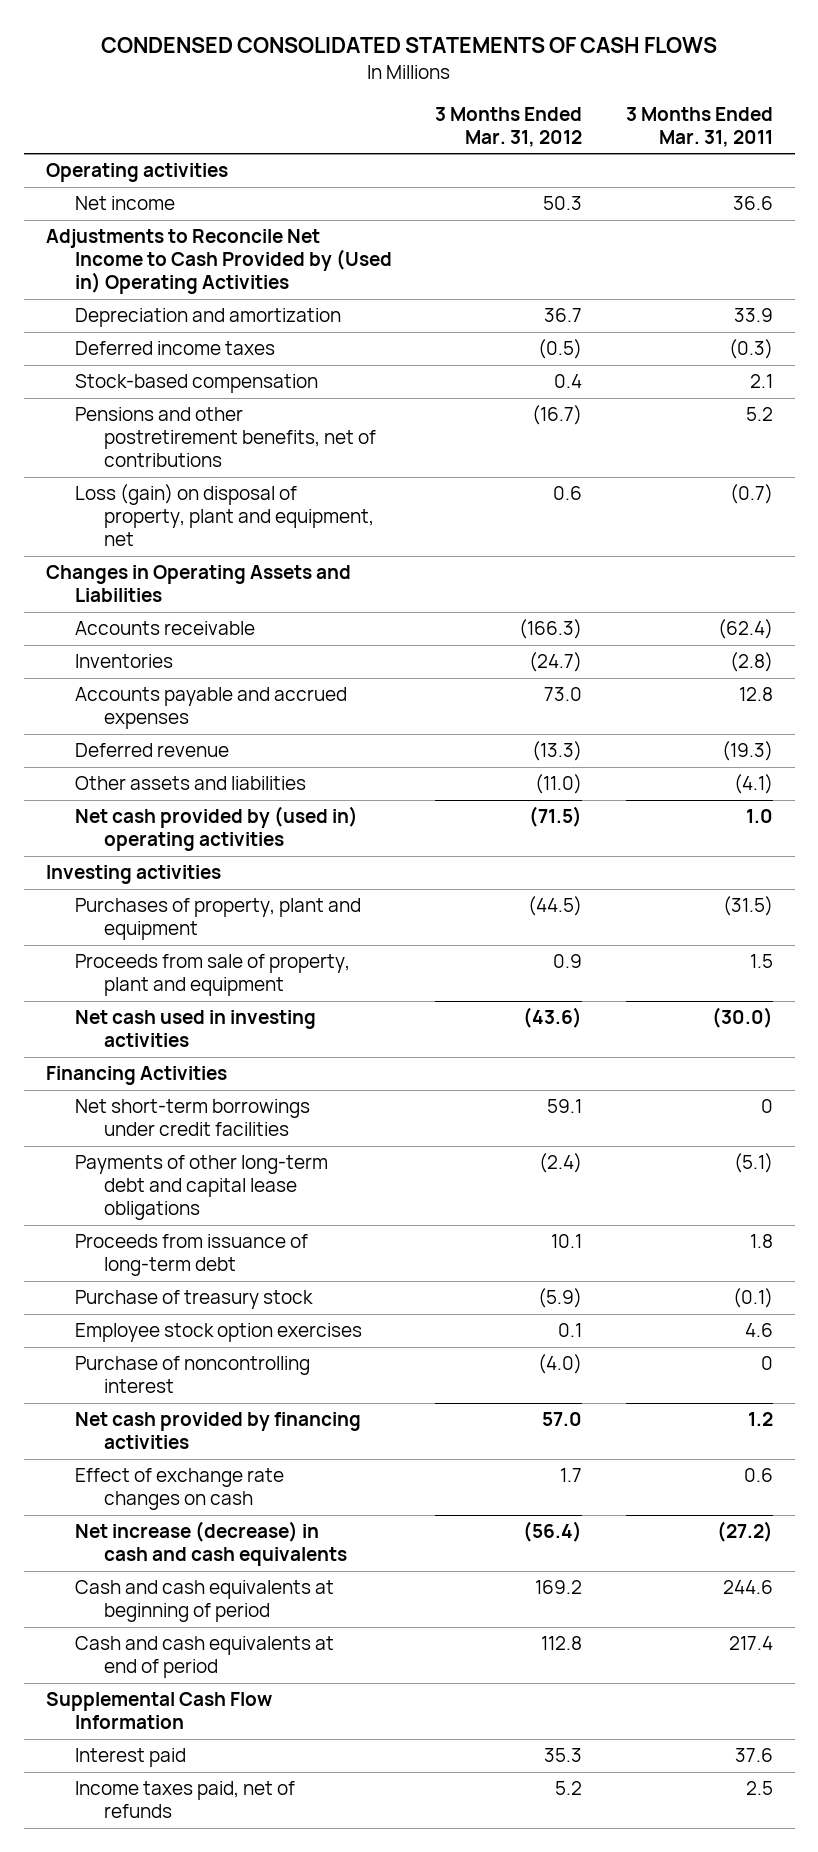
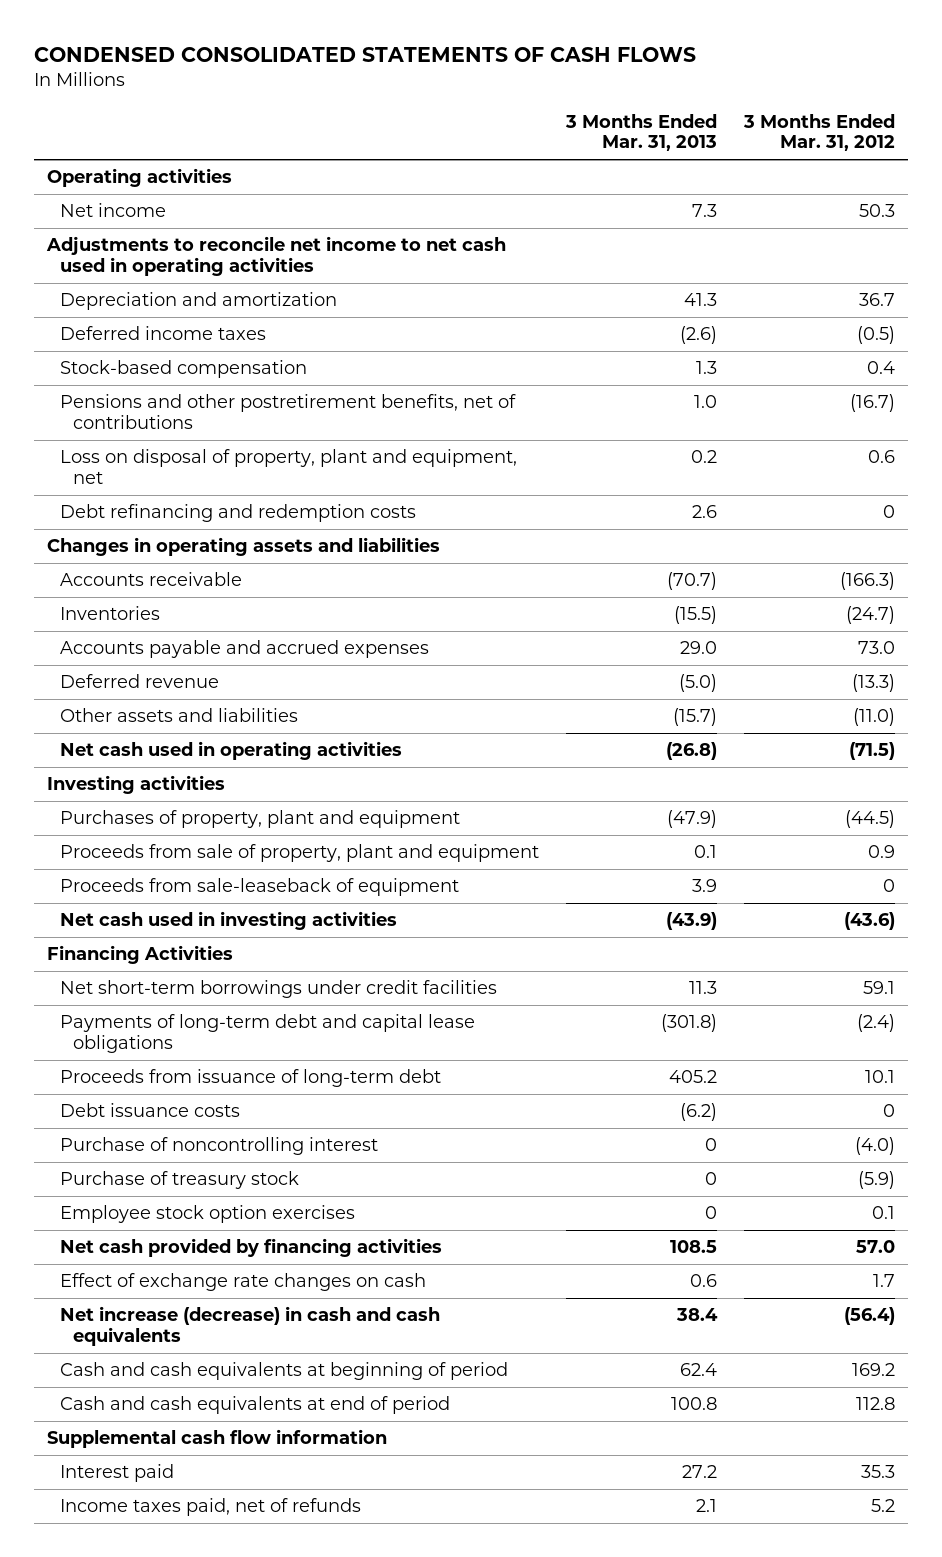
[625,106,773,147] 3 Months Ended Mar. 31, 2011 -> none
none -> [564,113,717,152] 3 Months Ended Mar. 31, 2013
[45,229,392,295] Adjustments to Reconcile Net Income to Cash Provided by (Used in) Operating Activities -> [46,236,507,277] Adjustments to reconcile net income to net cash used in operating activities
[74,484,375,547] Loss (gain) on disposal of property, plant and equipment, net -> [60,449,518,485] Loss on disposal of property, plant and equipment, net
none -> [60,504,417,523] Debt refinancing and redemption costs
[45,565,351,603] Changes in Operating Assets and Liabilities -> [47,537,441,557] Changes in operating assets and liabilities
[74,806,358,852] Net cash provided by (used in) operating activities -> [60,741,403,761] Net cash used in operating activities
none -> [60,878,460,897] Proceeds from sale-leaseback of equipment
[74,1155,328,1221] Payments of other long-term debt and capital lease obligations -> [60,1014,476,1054] Payments of long-term debt and capital lease obligations
none -> [60,1103,241,1118] Debt issuance costs
[74,1356,310,1394] Purchase of noncontrolling interest -> [60,1137,379,1156] Purchase of noncontrolling interest
[45,1692,272,1730] Supplemental Cash Flow Information -> [47,1429,388,1449] Supplemental cash flow information

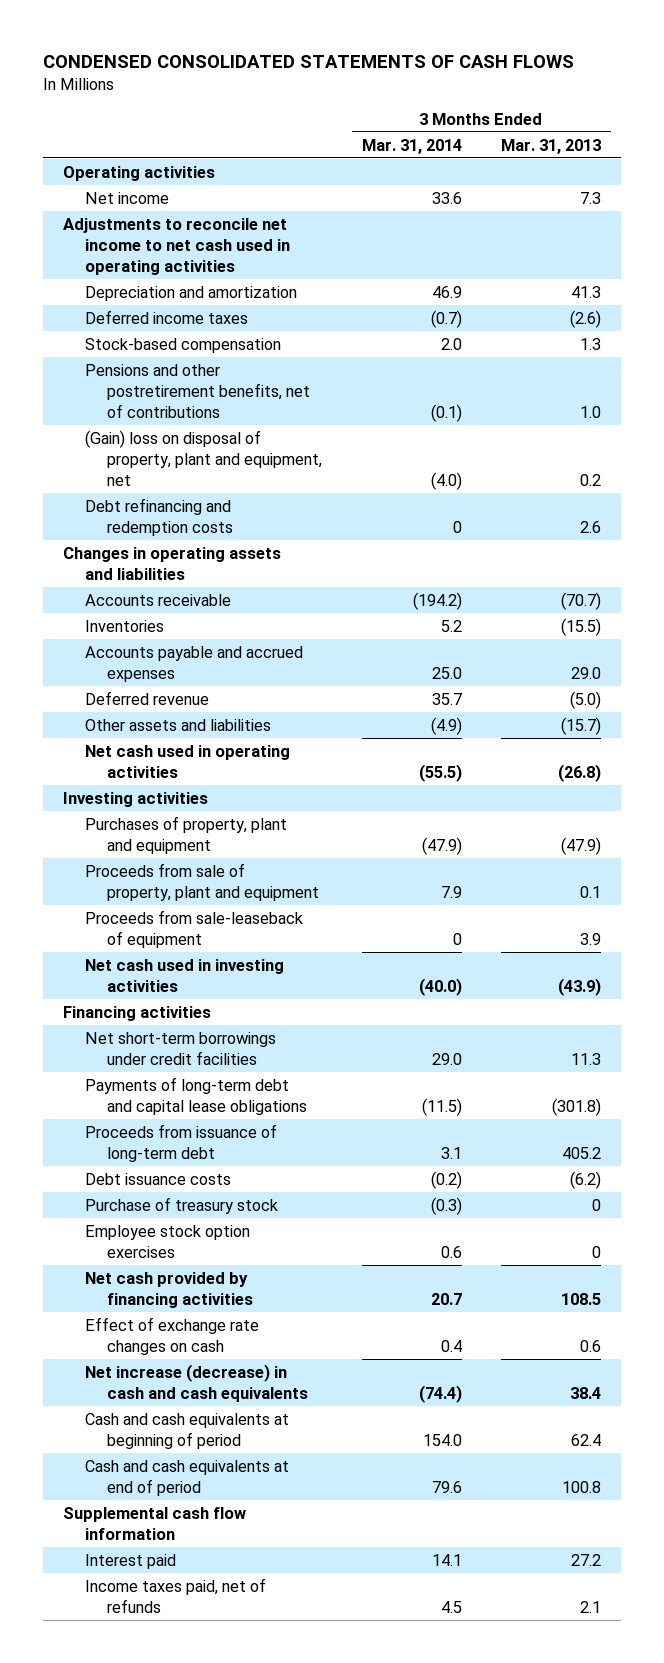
[742,113,895,152] 3 Months Ended Mar. 31, 2012 -> none
none -> [361,138,462,154] Mar. 31, 2014
[60,449,518,485] Loss on disposal of property, plant and equipment, net -> [84,429,322,486] (Gain) loss on disposal of property, plant and equipment, net
[47,945,234,965] Financing Activities -> [62,1005,211,1021] Financing activities
[60,1137,379,1156] Purchase of noncontrolling interest -> none

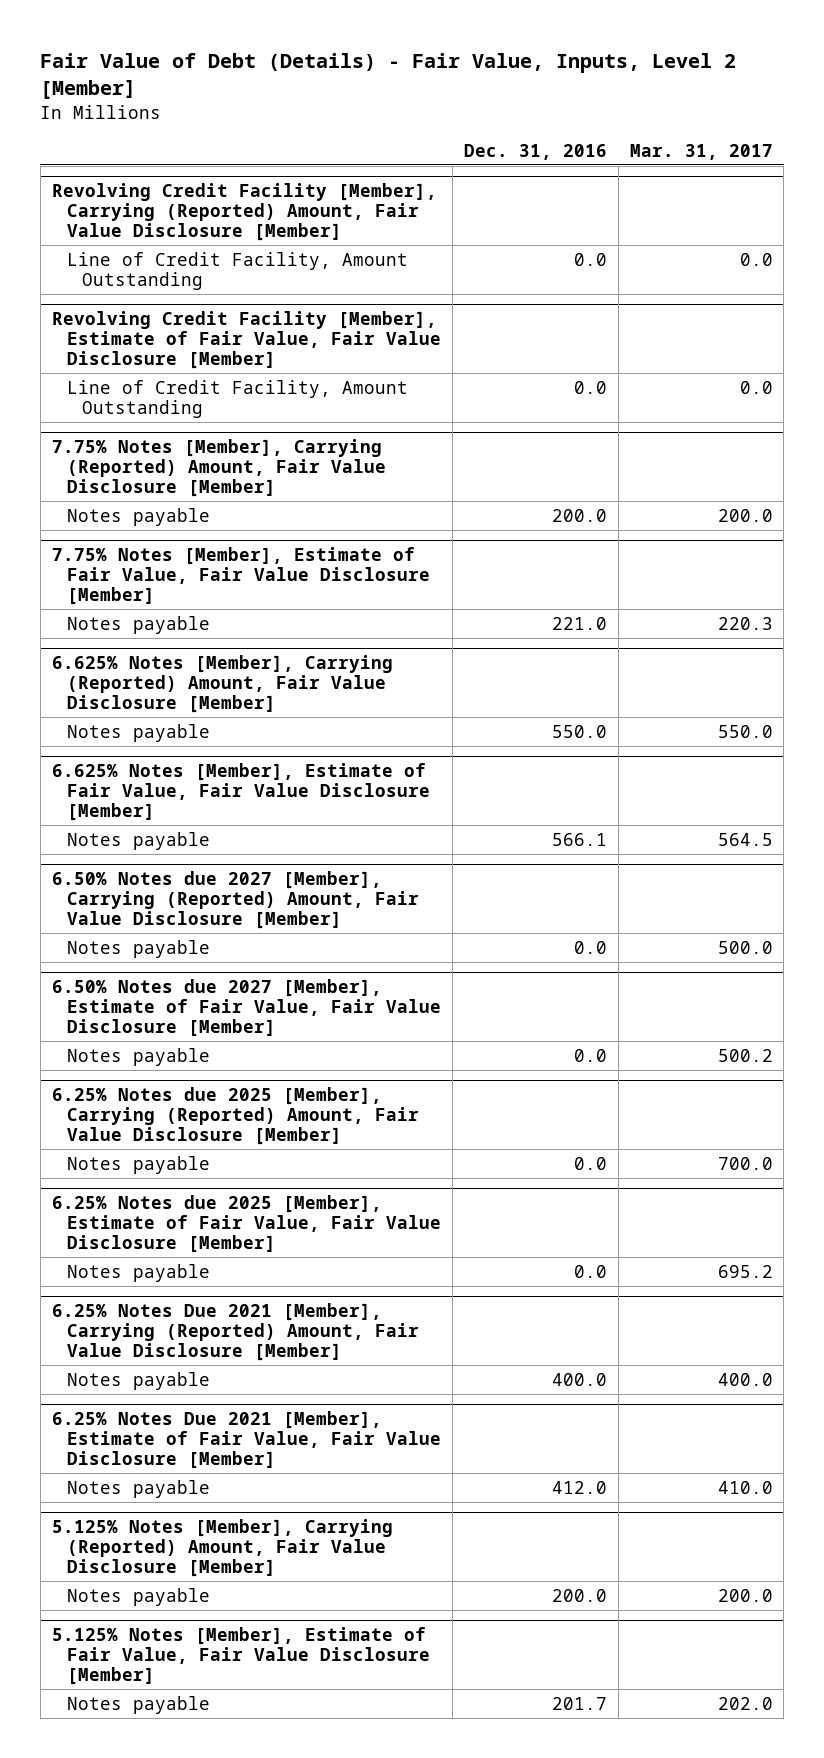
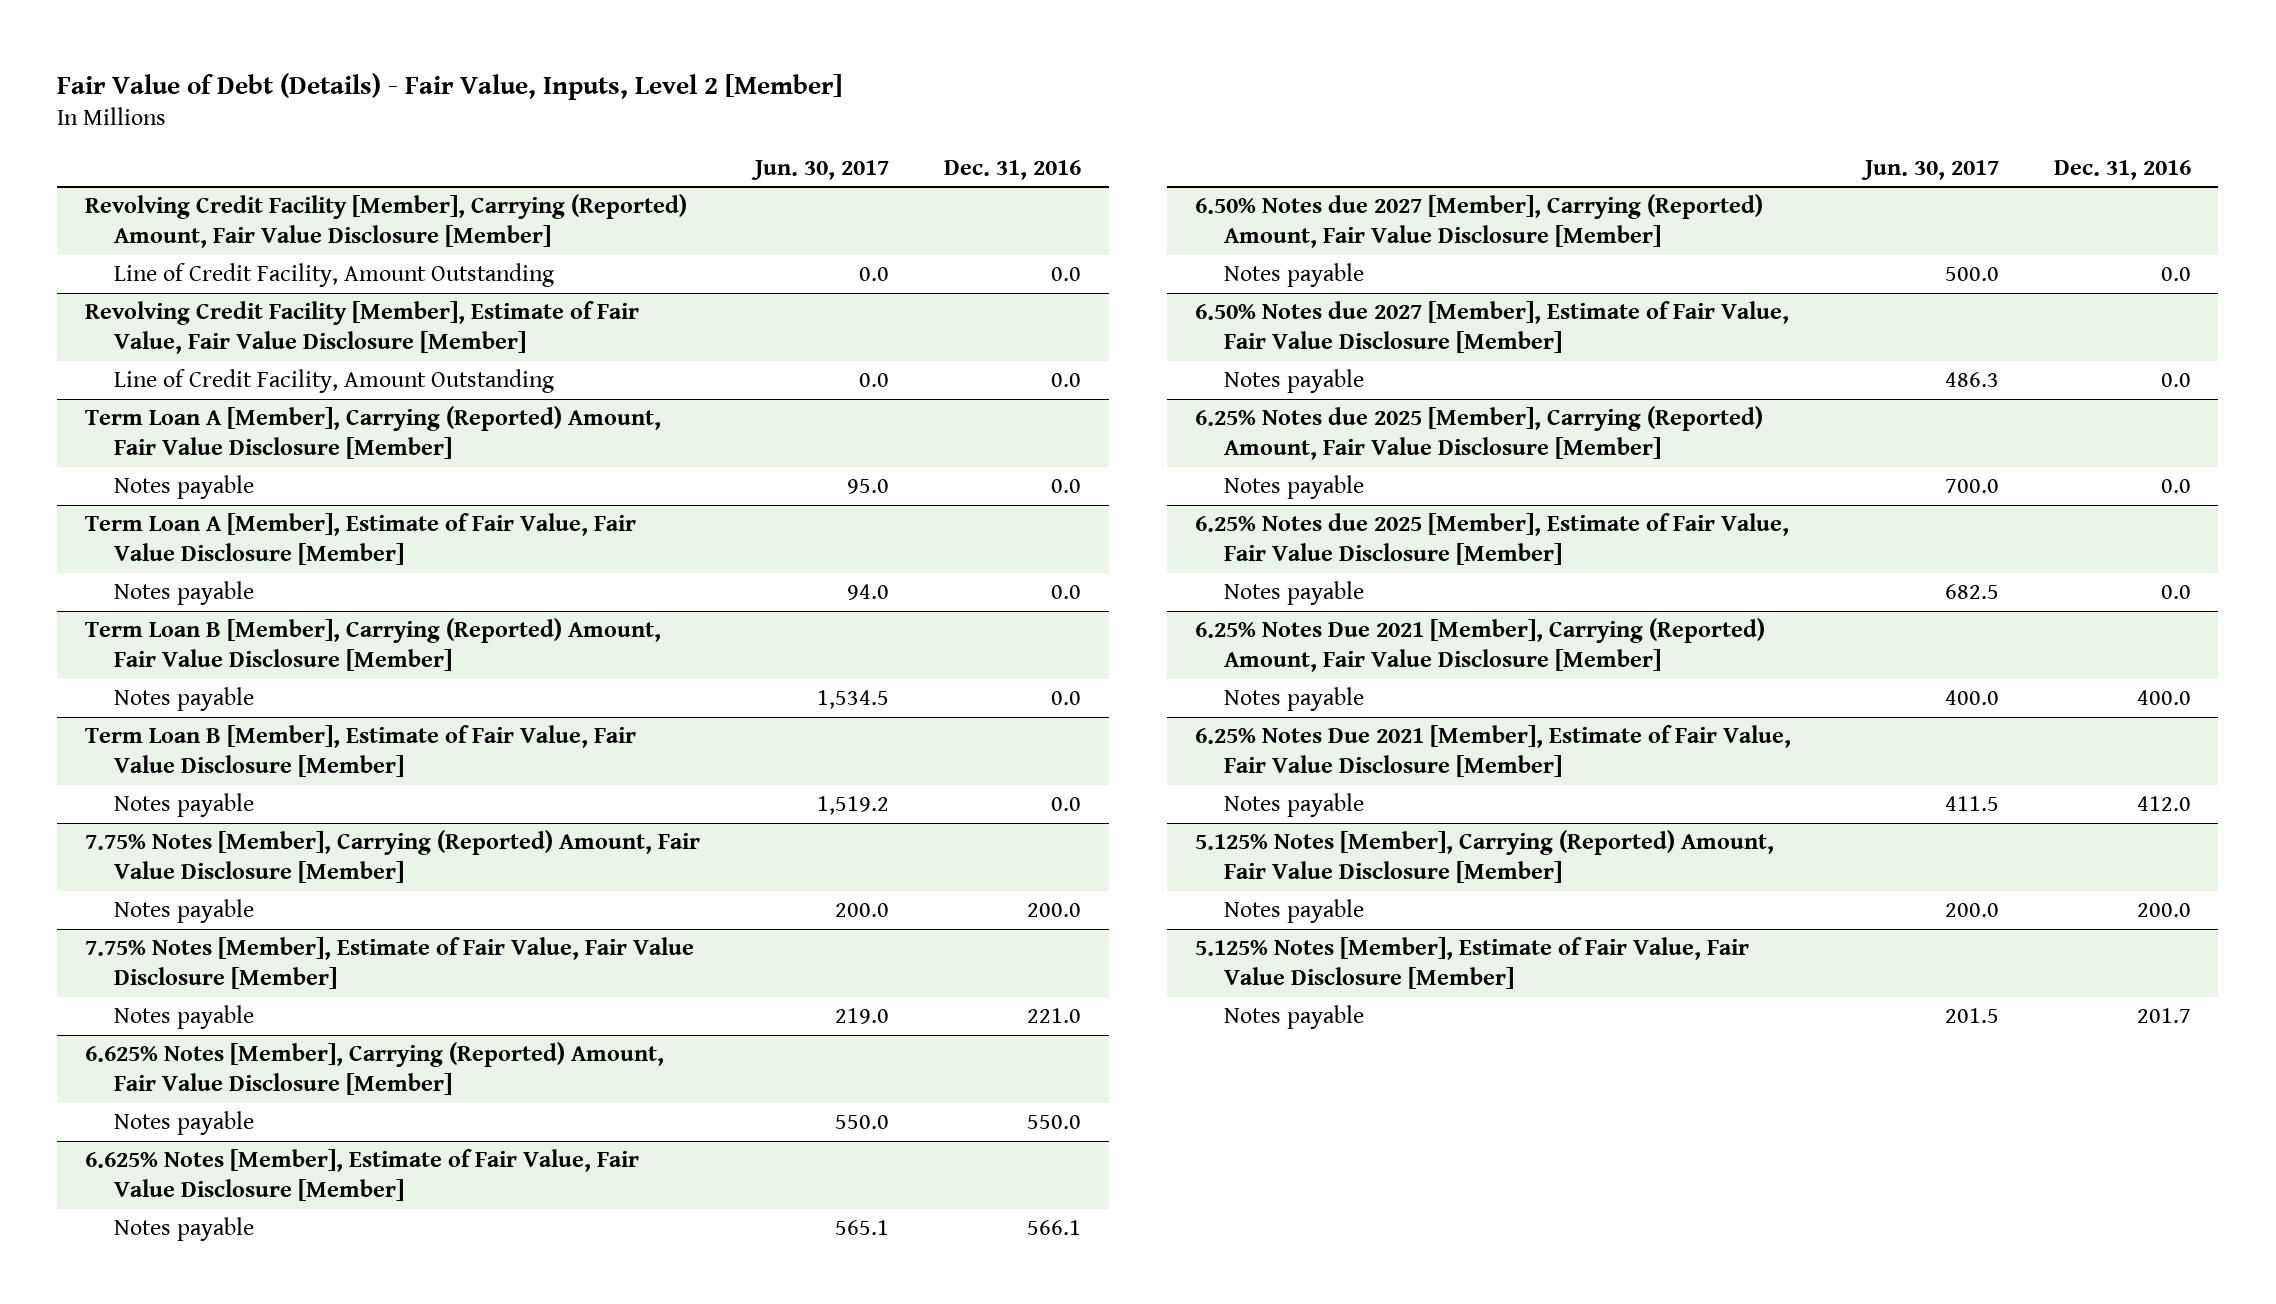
[629,143,773,160] Mar. 31, 2017 -> none
none -> [750,159,889,180] Jun. 30, 2017
none -> [84,406,661,460] Term Loan A [Member], Carrying (Reported) Amount, Fair Value Disclosure [Member]
none -> [114,475,255,500] Notes payable
none -> [84,513,636,566] Term Loan A [Member], Estimate of Fair Value, Fair Value Disclosure [Member]
none -> [114,581,255,606] Notes payable
none -> [84,618,661,672] Term Loan B [Member], Carrying (Reported) Amount, Fair Value Disclosure [Member]
none -> [114,687,255,712] Notes payable
none -> [84,725,636,778] Term Loan B [Member], Estimate of Fair Value, Fair Value Disclosure [Member]
none -> [114,793,255,818] Notes payable

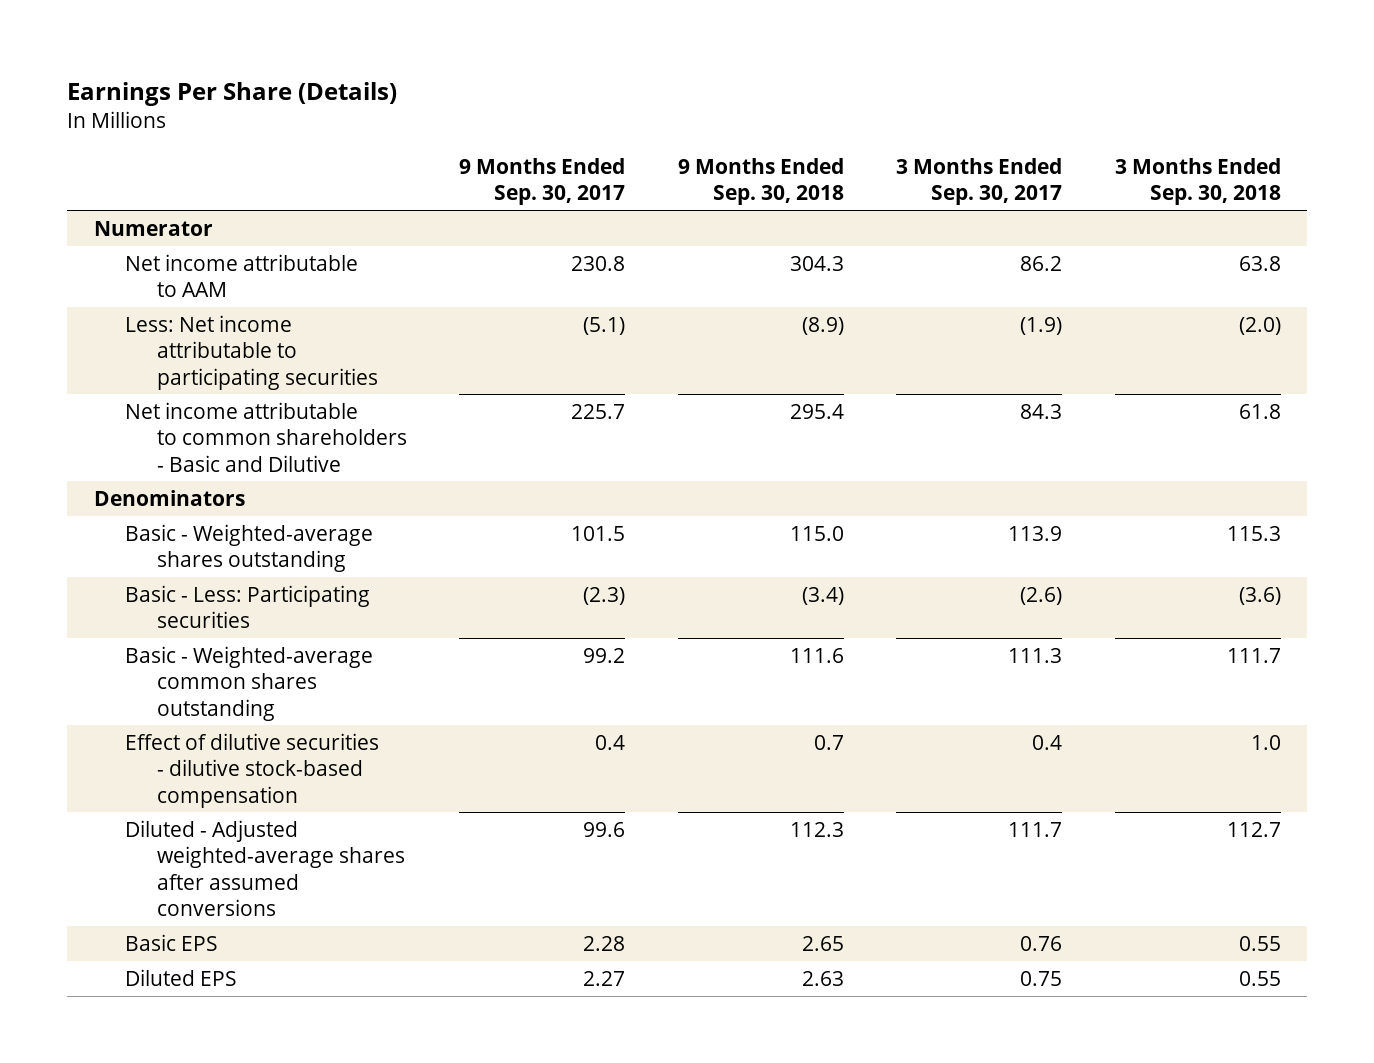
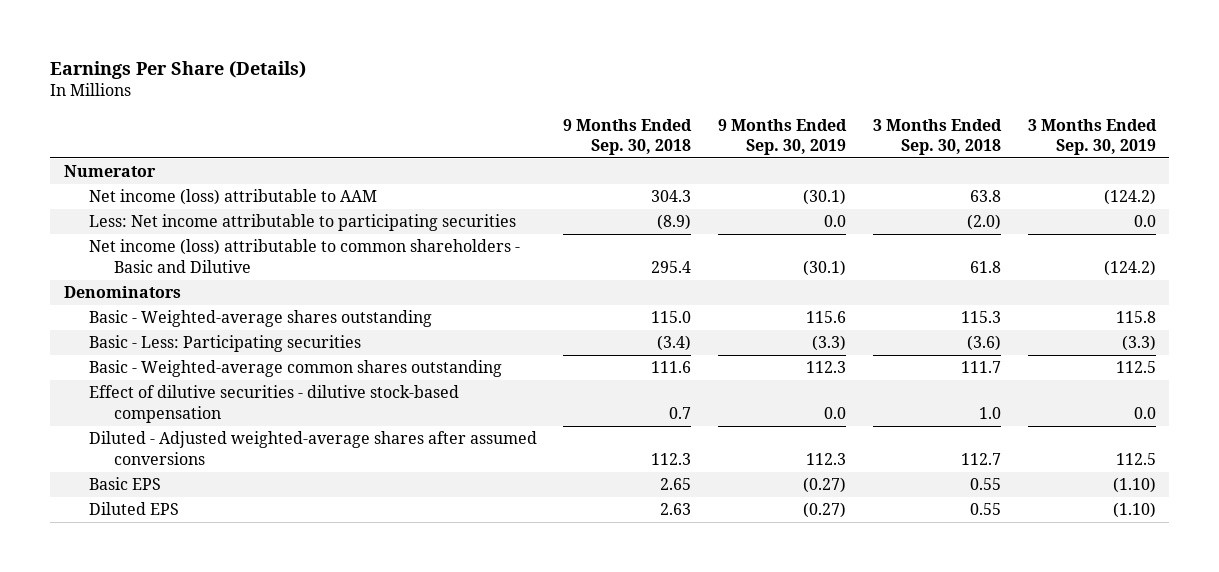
[459,157,626,206] 9 Months Ended Sep. 30, 2017 -> none
[896,157,1063,206] 3 Months Ended Sep. 30, 2017 -> none
none -> [718,118,848,156] 9 Months Ended Sep. 30, 2019
none -> [1027,118,1157,156] 3 Months Ended Sep. 30, 2019
[125,253,359,298] Net income attributable to AAM -> [88,189,377,206] Net income (loss) attributable to AAM
[125,401,407,472] Net income attributable to common shareholders - Basic and Dilutive -> [88,239,520,273] Net income (loss) attributable to common shareholders - Basic and Dilutive

